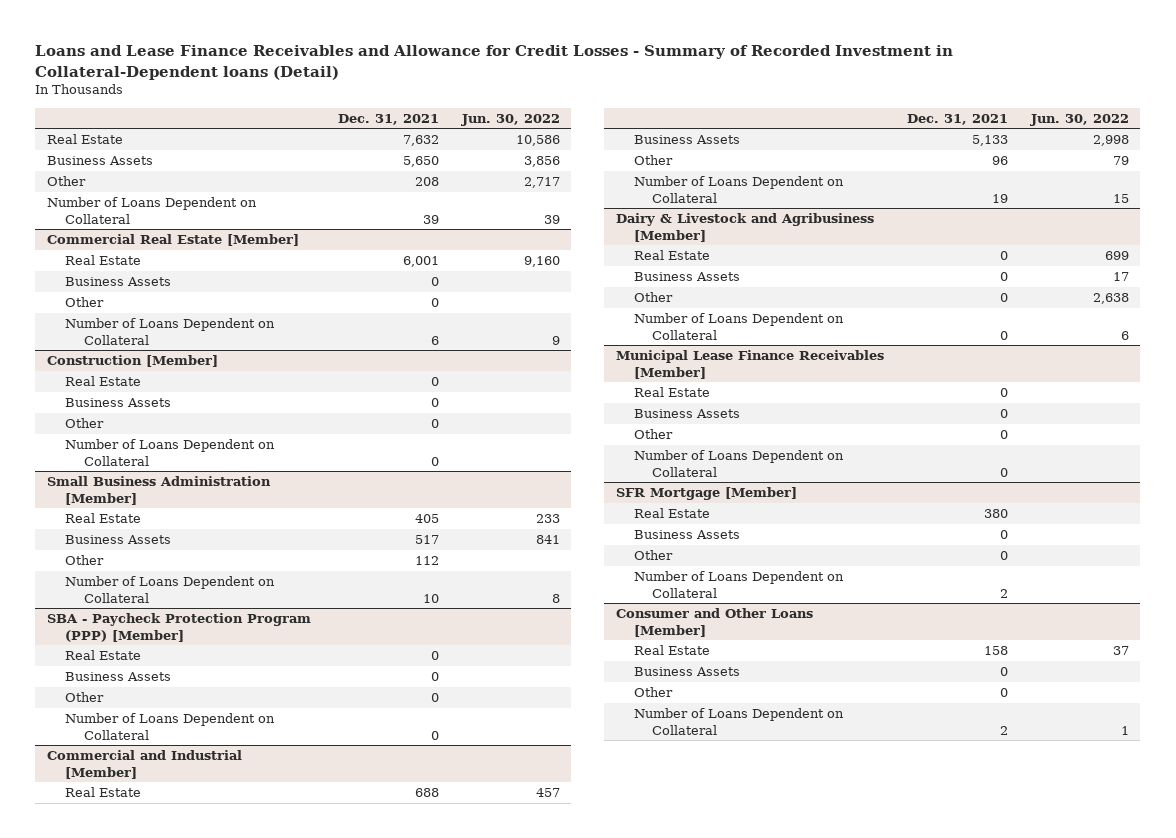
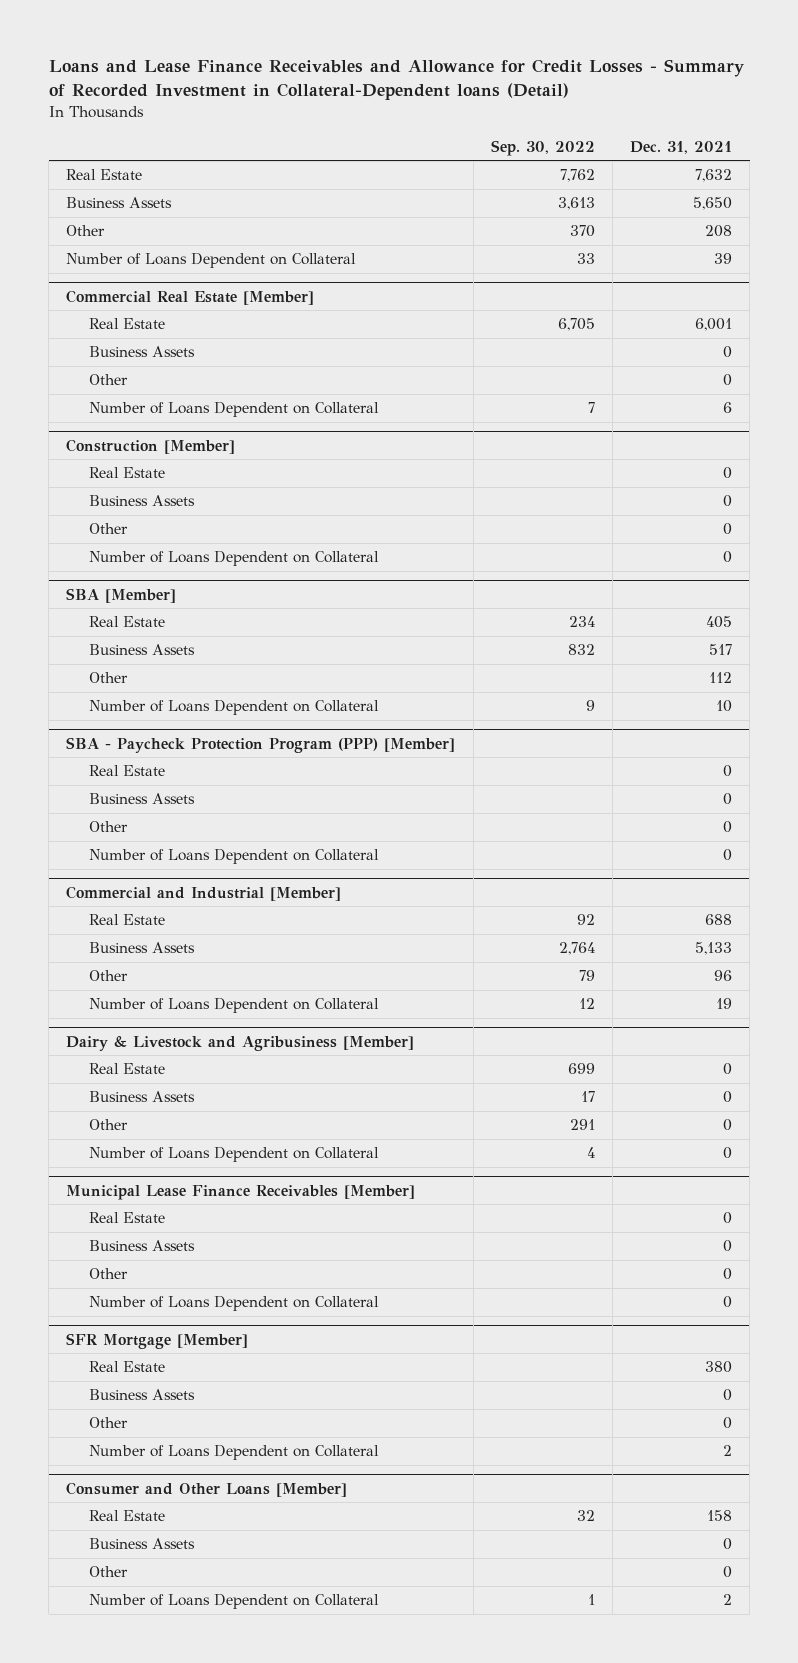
[460,113,560,126] Jun. 30, 2022 -> none
none -> [490,139,595,156] Sep. 30, 2022
[46,476,271,505] Small Business Administration [Member] -> [66,587,177,603] SBA [Member]

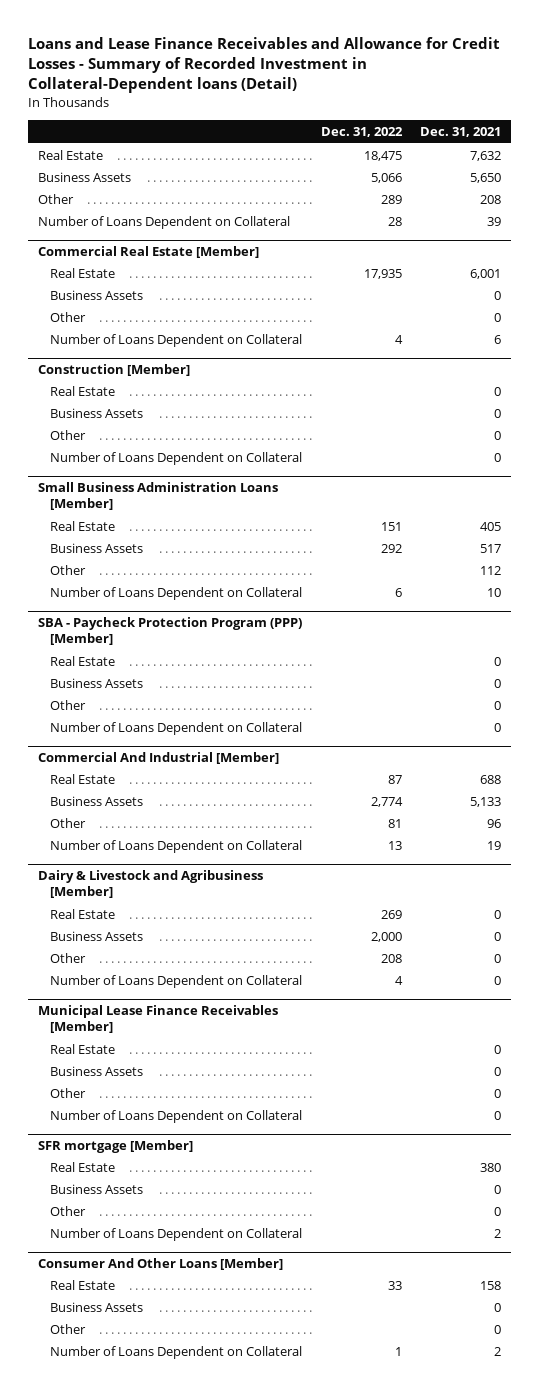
[490,139,595,156] Sep. 30, 2022 -> none
none -> [320,127,403,138] Dec. 31, 2022
[66,587,177,603] SBA [Member] -> [37,481,278,511] Small Business Administration Loans [Member]
[66,885,342,901] Commercial and Industrial [Member] -> [37,751,279,764] Commercial And Industrial [Member]
[66,1332,249,1349] SFR Mortgage [Member] -> [37,1139,193,1153] SFR mortgage [Member]
[66,1481,348,1497] Consumer and Other Loans [Member] -> [37,1257,283,1270] Consumer And Other Loans [Member]

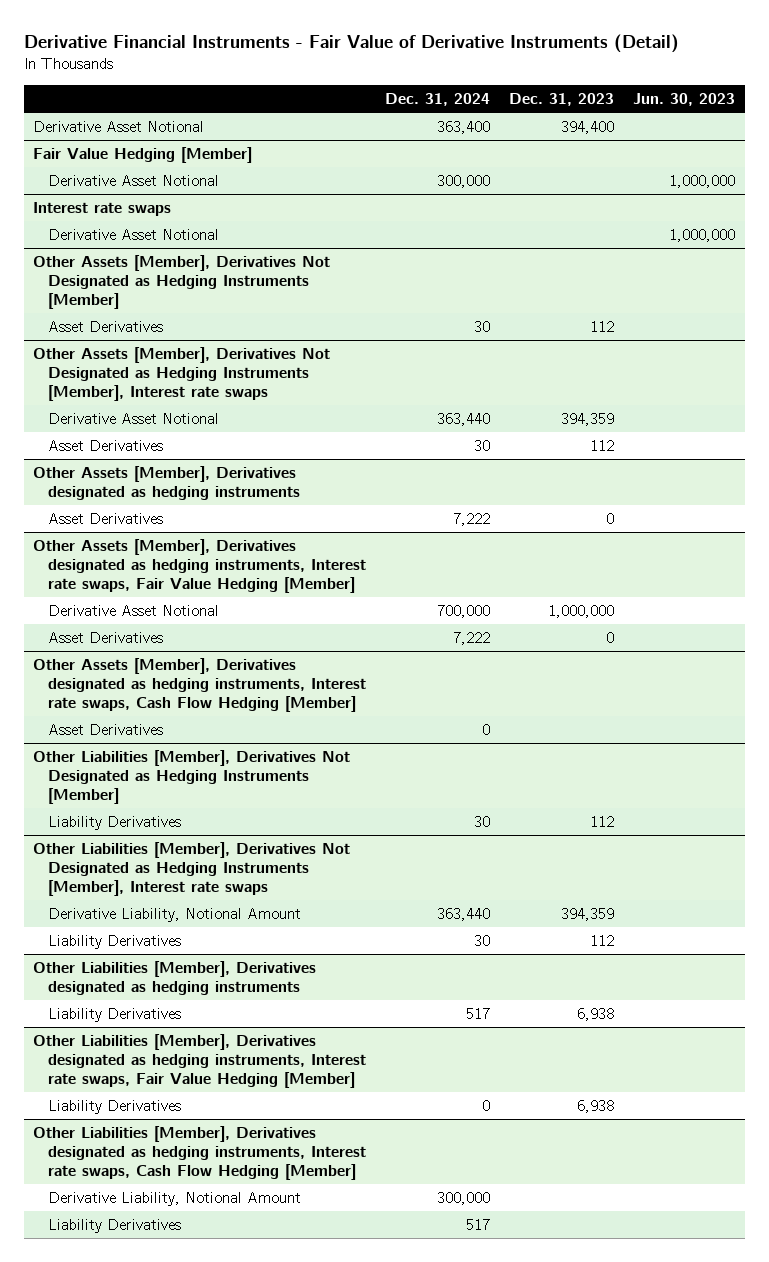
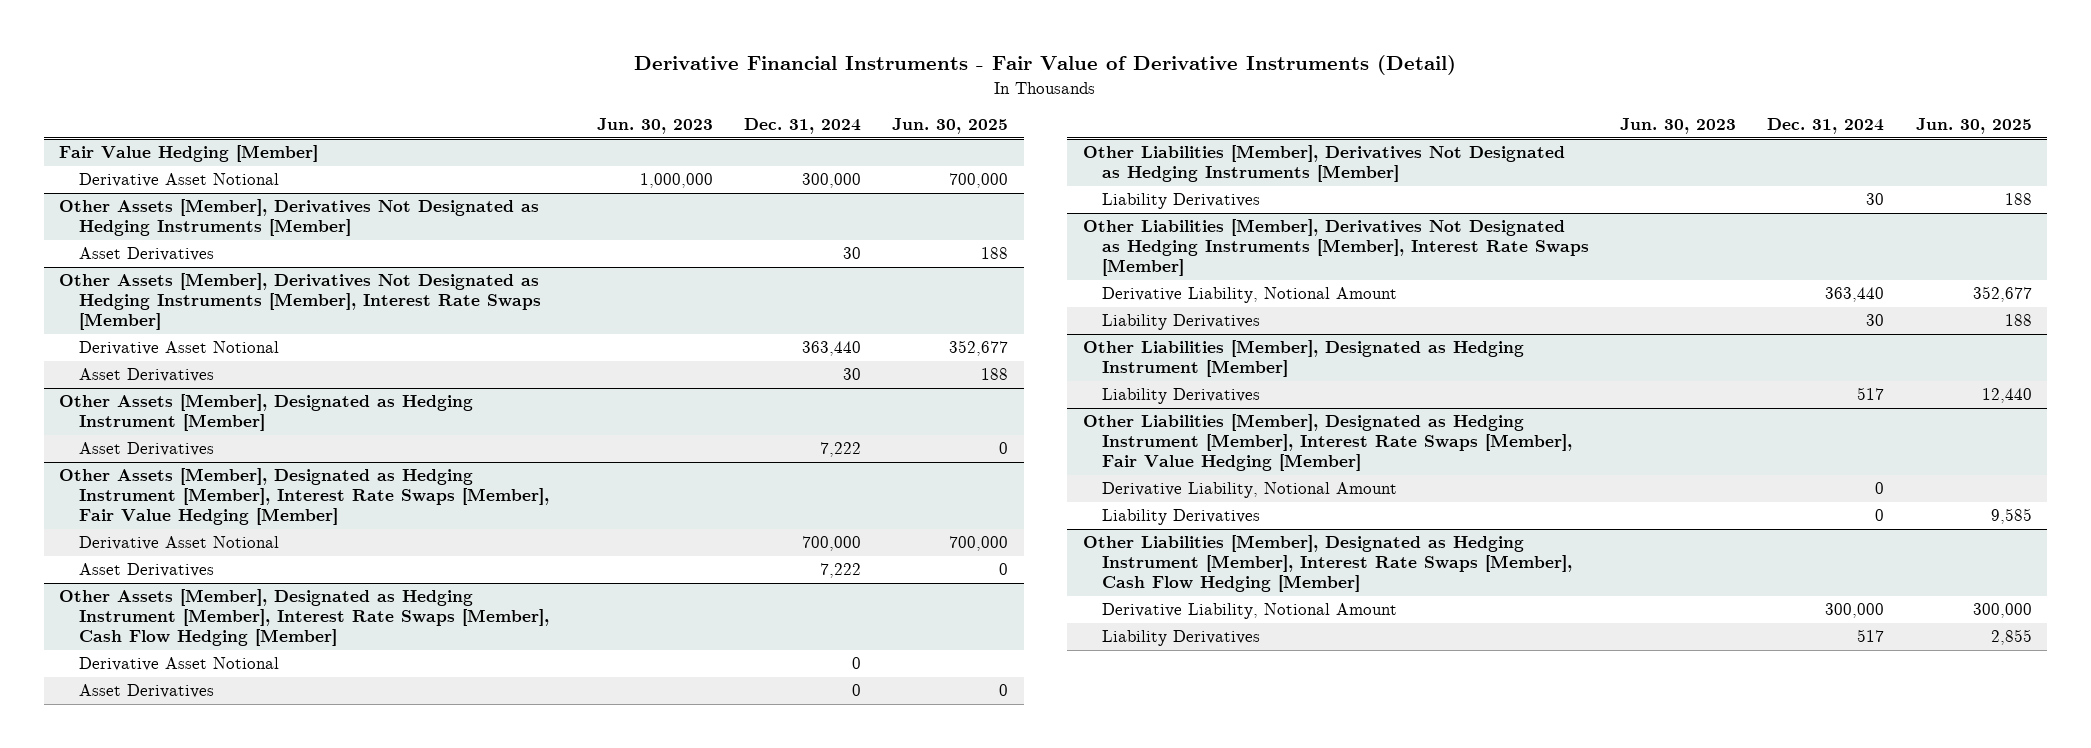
[509,93,615,107] Dec. 31, 2023 -> none
none -> [892,118,1009,135] Jun. 30, 2025
[33,121,205,133] Derivative Asset Notional -> none
[33,202,172,217] Interest rate swaps -> none
[48,229,220,241] Derivative Asset Notional -> none
[33,347,331,401] Other Assets [Member], Derivatives Not Designated as Hedging Instruments [Member], Interest rate swaps -> [59,273,541,331] Other Assets [Member], Derivatives Not Designated as Hedging Instruments [Member], Interest Rate Swaps [Member]
[33,466,301,501] Other Assets [Member], Derivatives designated as hedging instruments -> [59,394,474,432] Other Assets [Member], Designated as Hedging Instrument [Member]
[33,539,367,593] Other Assets [Member], Derivatives designated as hedging instruments, Interest rate swaps, Fair Value Hedging [Member] -> [59,468,549,526] Other Assets [Member], Designated as Hedging Instrument [Member], Interest Rate Swaps [Member], Fair Value Hedging [Member]
[33,658,367,712] Other Assets [Member], Derivatives designated as hedging instruments, Interest rate swaps, Cash Flow Hedging [Member] -> [59,589,549,647] Other Assets [Member], Designated as Hedging Instrument [Member], Interest Rate Swaps [Member], Cash Flow Hedging [Member]
none -> [78,657,279,672] Derivative Asset Notional
[33,842,351,896] Other Liabilities [Member], Derivatives Not Designated as Hedging Instruments [Member], Interest rate swaps -> [1082,219,1589,277] Other Liabilities [Member], Derivatives Not Designated as Hedging Instruments [Member], Interest Rate Swaps [Member]
[33,961,317,996] Other Liabilities [Member], Derivatives designated as hedging instruments -> [1082,340,1524,378] Other Liabilities [Member], Designated as Hedging Instrument [Member]
[33,1034,367,1088] Other Liabilities [Member], Derivatives designated as hedging instruments, Interest rate swaps, Fair Value Hedging [Member] -> [1082,414,1572,472] Other Liabilities [Member], Designated as Hedging Instrument [Member], Interest Rate Swaps [Member], Fair Value Hedging [Member]
none -> [1101,482,1397,499] Derivative Liability, Notional Amount
[33,1126,367,1180] Other Liabilities [Member], Derivatives designated as hedging instruments, Interest rate swaps, Cash Flow Hedging [Member] -> [1082,535,1572,593] Other Liabilities [Member], Designated as Hedging Instrument [Member], Interest Rate Swaps [Member], Cash Flow Hedging [Member]

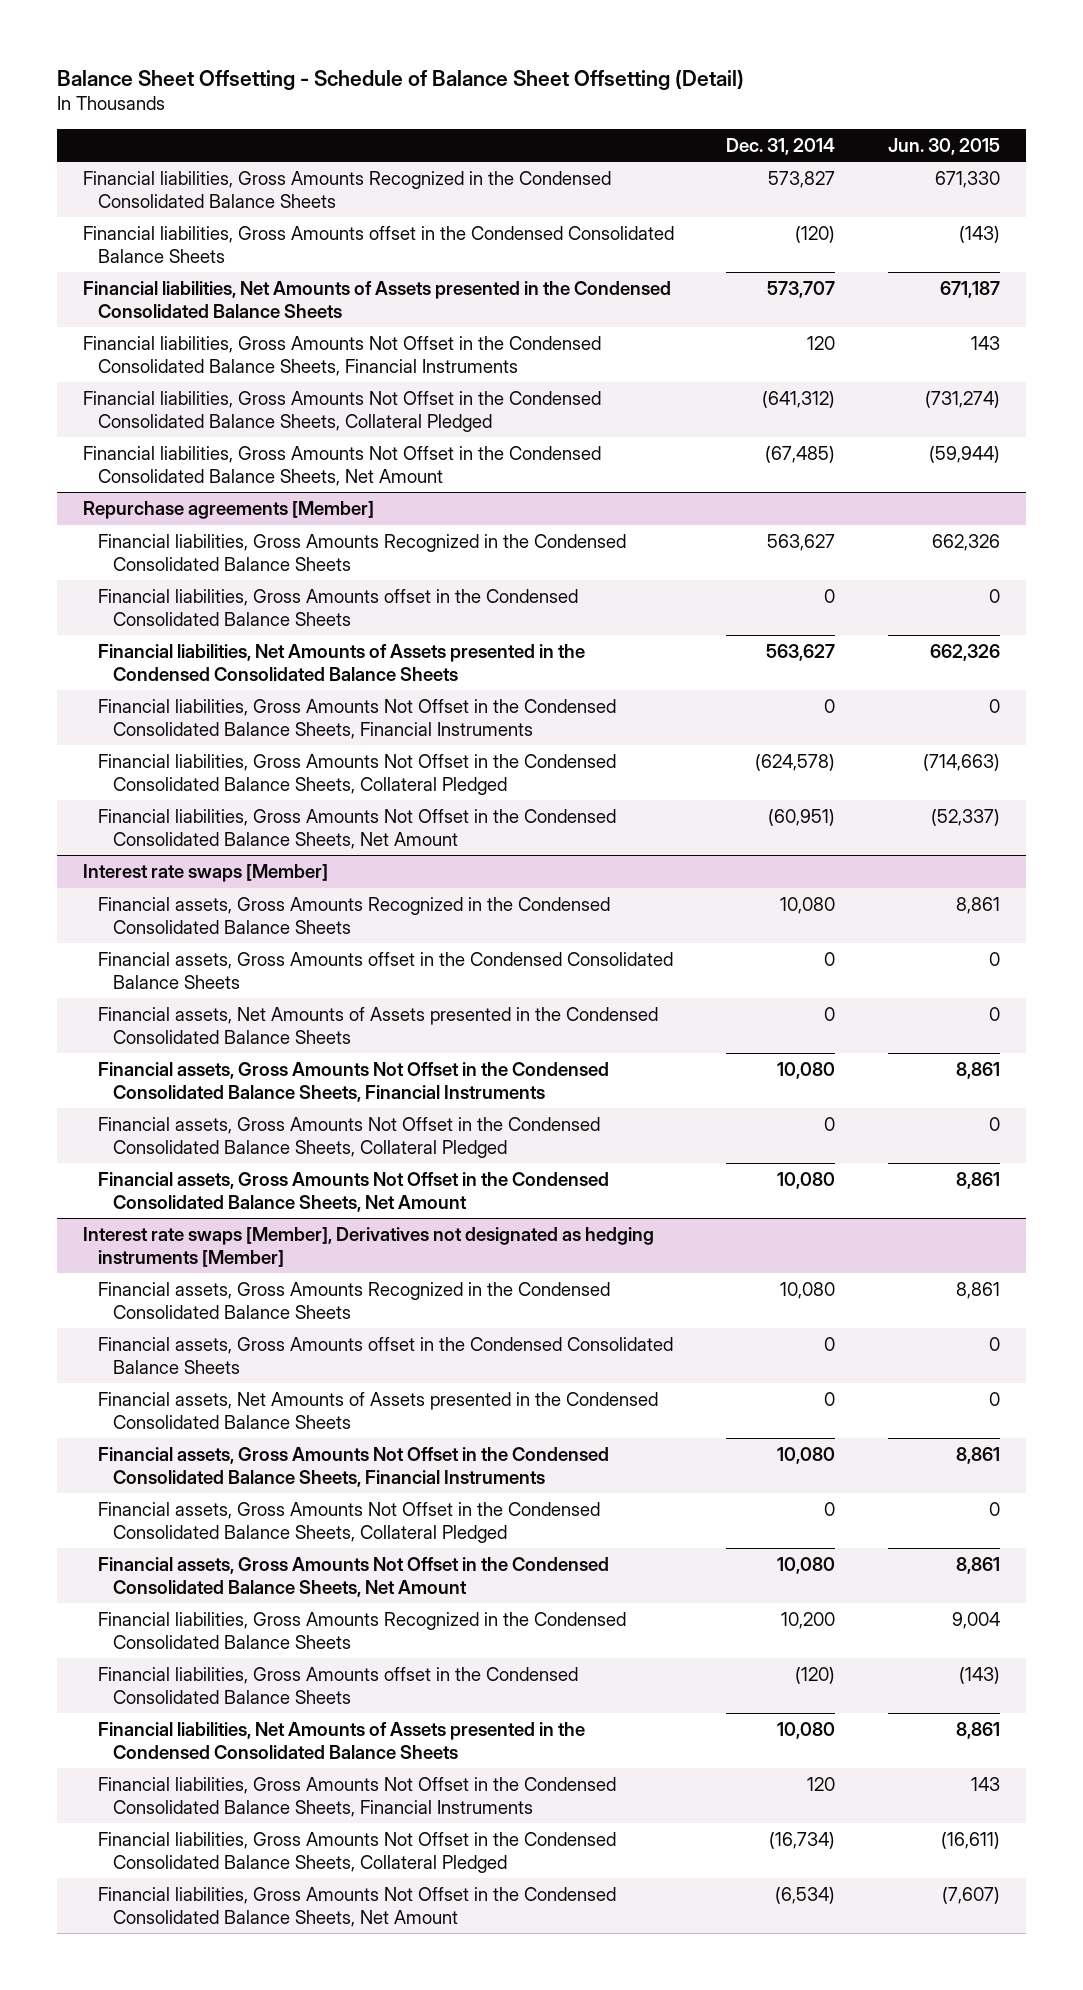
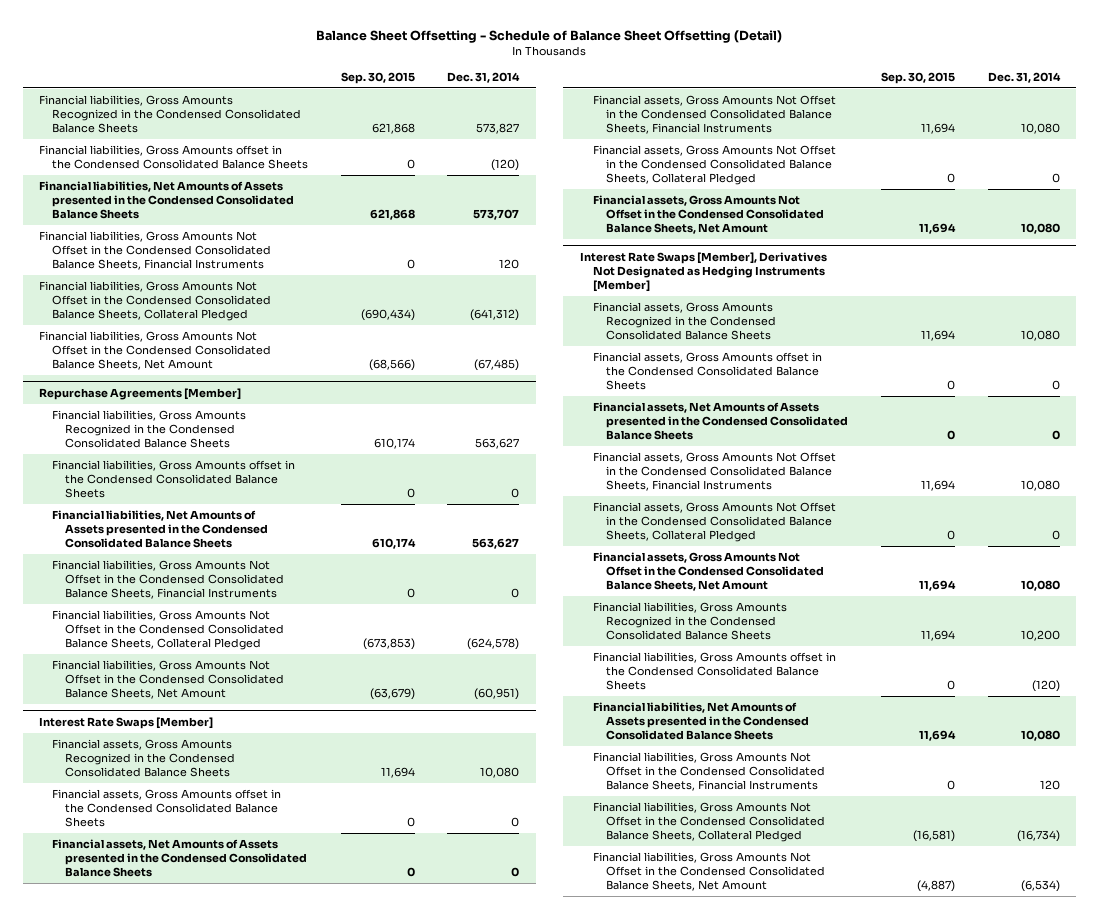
[887,137,1000,155] Jun. 30, 2015 -> none
none -> [340,71,415,84] Sep. 30, 2015
[83,500,375,519] Repurchase agreements [Member] -> [38,387,241,400] Repurchase Agreements [Member]
[83,863,329,882] Interest rate swaps [Member] -> [38,716,213,729] Interest Rate Swaps [Member]
[83,1226,655,1267] Interest rate swaps [Member], Derivatives not designated as hedging instruments [Member] -> [579,251,827,292] Interest Rate Swaps [Member], Derivatives Not Designated as Hedging Instruments [Member]

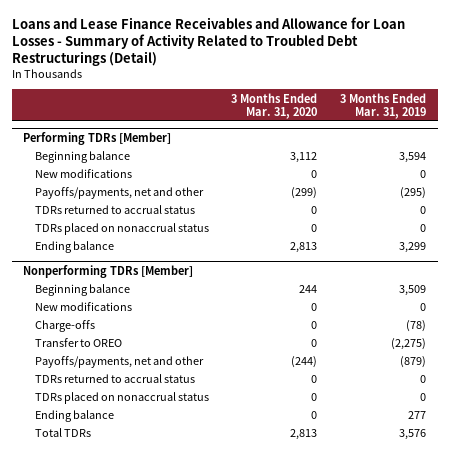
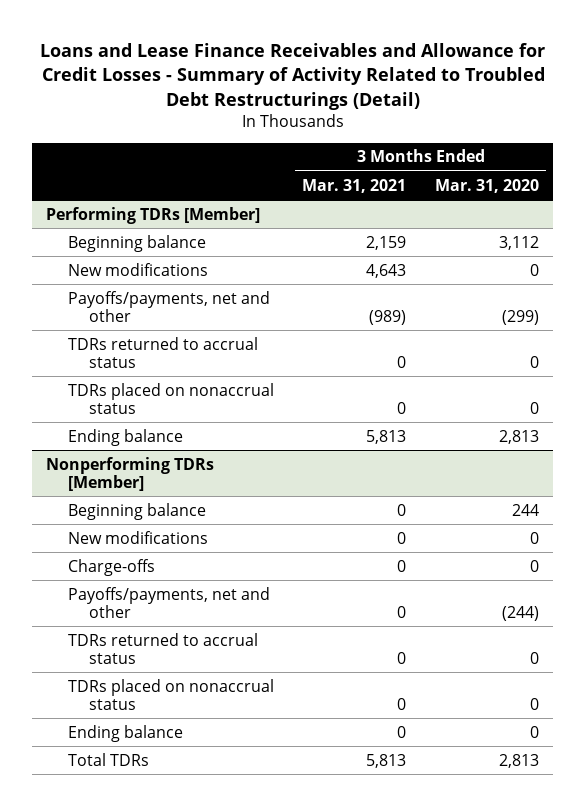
[11,16,405,67] Loans and Lease Finance Receivables and Allowance for Loan Losses - Summary of Activity Related to Troubled Debt Restructurings (Detail) -> [39,42,545,110] Loans and Lease Finance Receivables and Allowance for Credit Losses - Summary of Activity Related to Troubled Debt Restructurings (Detail)
[340,92,427,119] 3 Months Ended Mar. 31, 2019 -> none
none -> [302,178,407,193] Mar. 31, 2021
[34,338,122,348] Transfer to OREO -> none

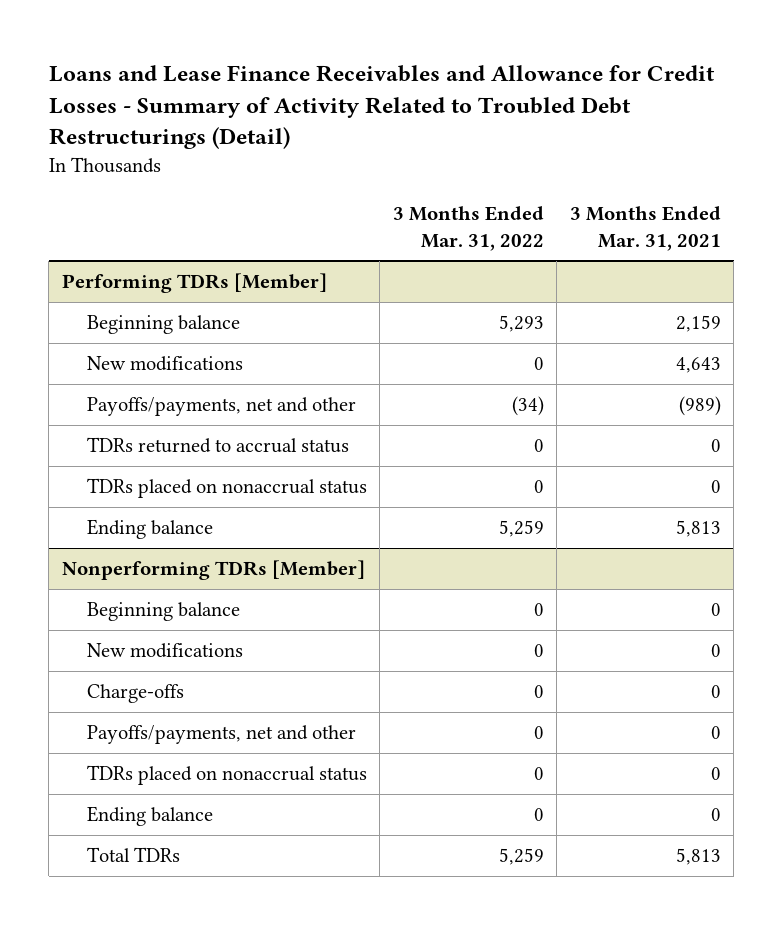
[435,178,540,193] Mar. 31, 2020 -> none
none -> [392,206,544,251] 3 Months Ended Mar. 31, 2022
[67,632,258,664] TDRs returned to accrual status -> none

